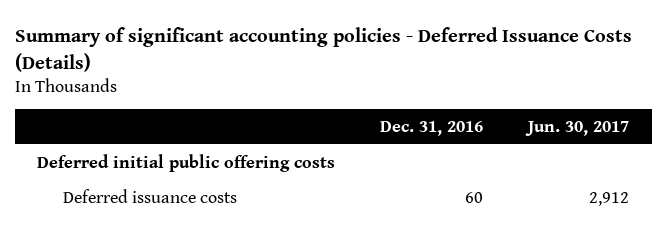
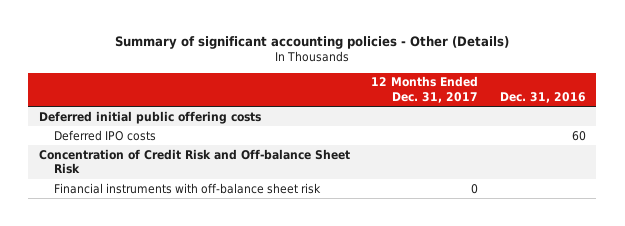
[15,26,633,72] Summary of significant accounting policies - Deferred Issuance Costs (Details) -> [115,35,510,49] Summary of significant accounting policies - Other (Details)
[525,120,630,136] Jun. 30, 2017 -> none
none -> [371,76,479,103] 12 Months Ended Dec. 31, 2017
[62,188,237,203] Deferred issuance costs -> [54,129,157,141] Deferred IPO costs
none -> [39,148,351,175] Concentration of Credit Risk and Off-balance Sheet Risk
none -> [54,182,322,194] Financial instruments with off-balance sheet risk

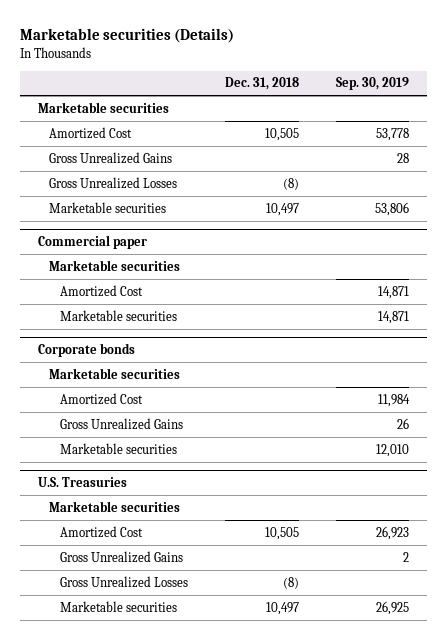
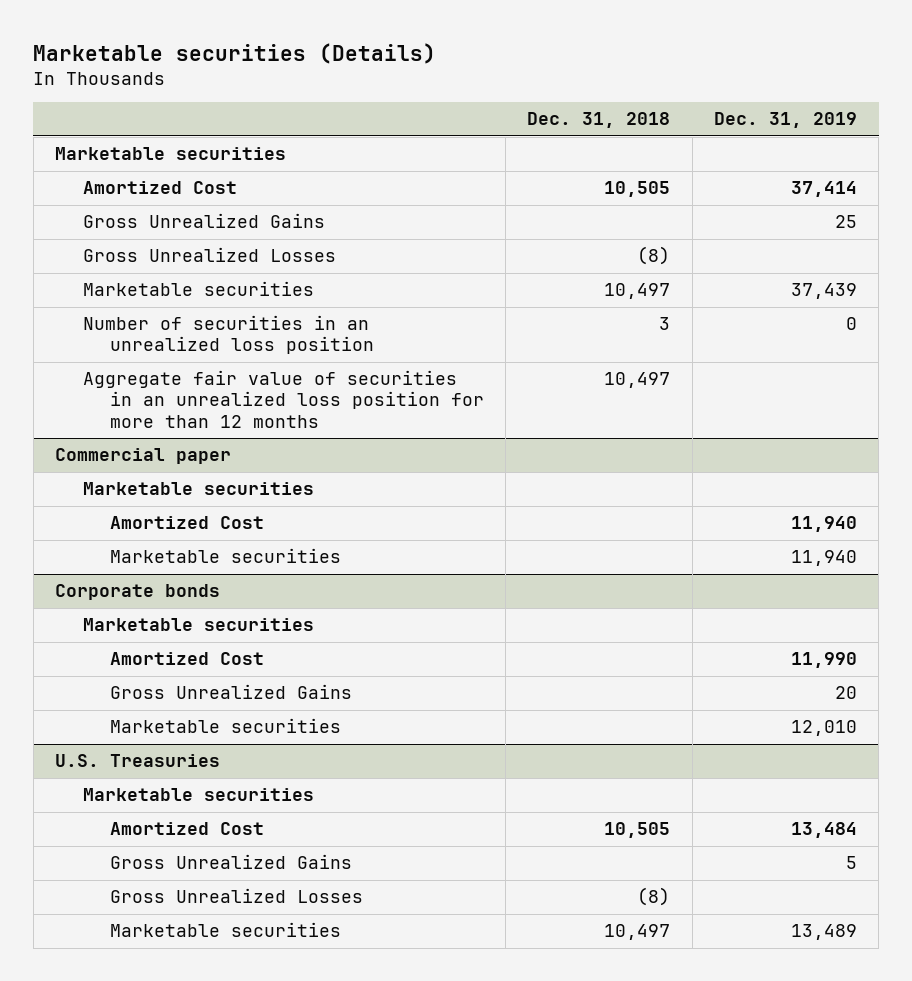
[335,77,409,91] Sep. 30, 2019 -> none
none -> [714,112,858,129] Dec. 31, 2019
none -> [82,315,374,355] Number of securities in an unrealized loss position
none -> [82,370,484,428] Aggregate fair value of securities in an unrealized loss position for more than 12 months

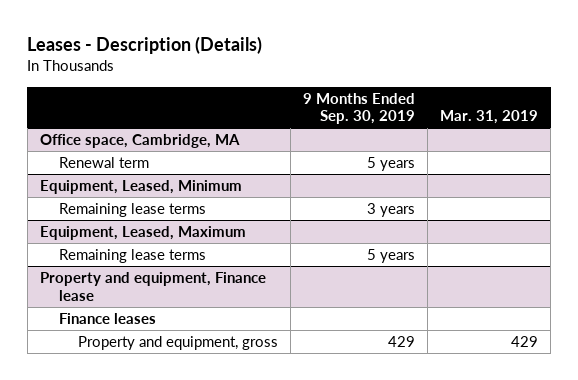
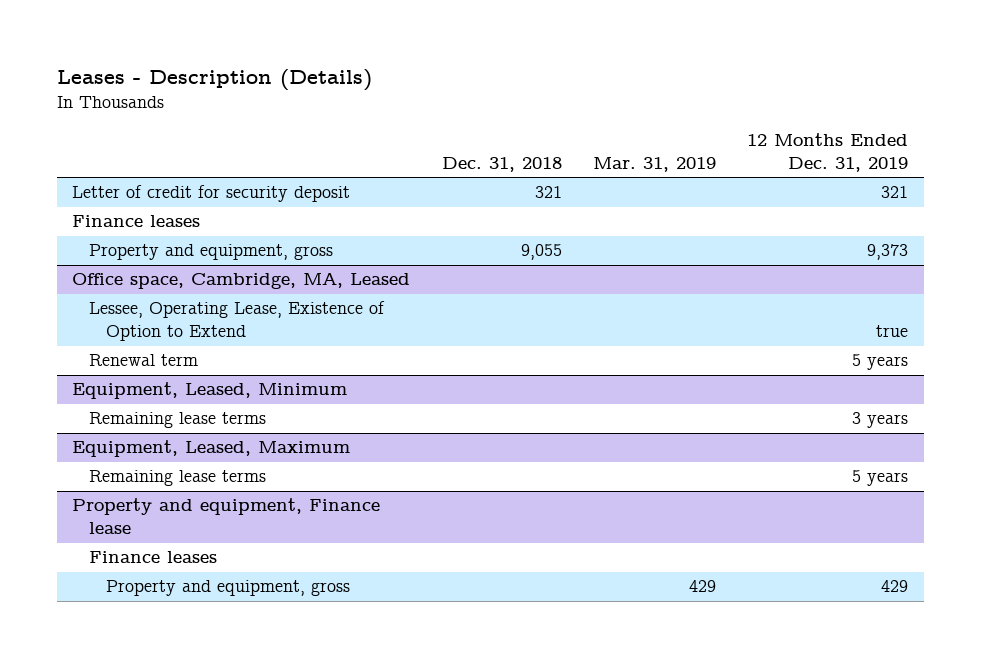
[302,92,415,125] 9 Months Ended Sep. 30, 2019 -> none
none -> [441,156,562,172] Dec. 31, 2018
none -> [747,133,909,172] 12 Months Ended Dec. 31, 2019
none -> [72,185,351,203] Letter of credit for security deposit
none -> [72,215,201,228] Finance leases
none -> [89,244,334,261] Property and equipment, gross
[40,133,241,148] Office space, Cambridge, MA -> [72,273,411,290] Office space, Cambridge, MA, Leased
none -> [89,301,386,342] Lessee, Operating Lease, Existence of Option to Extend

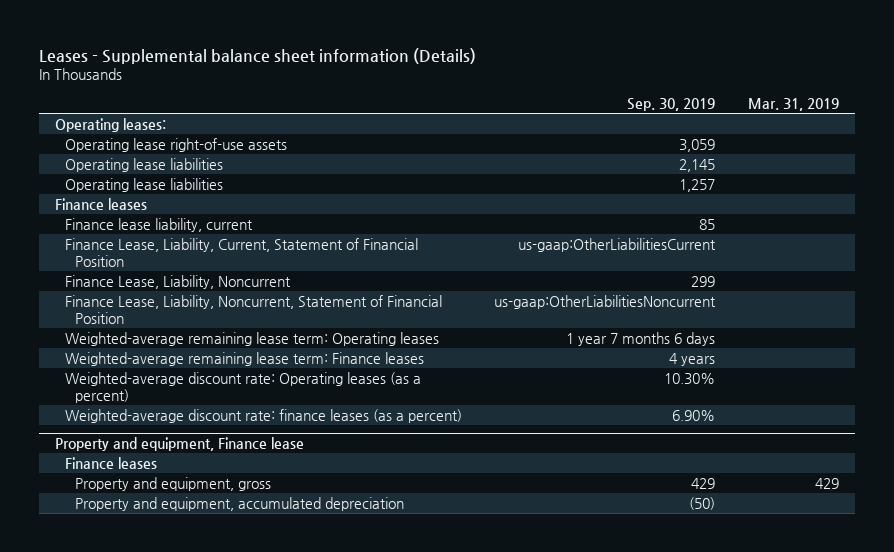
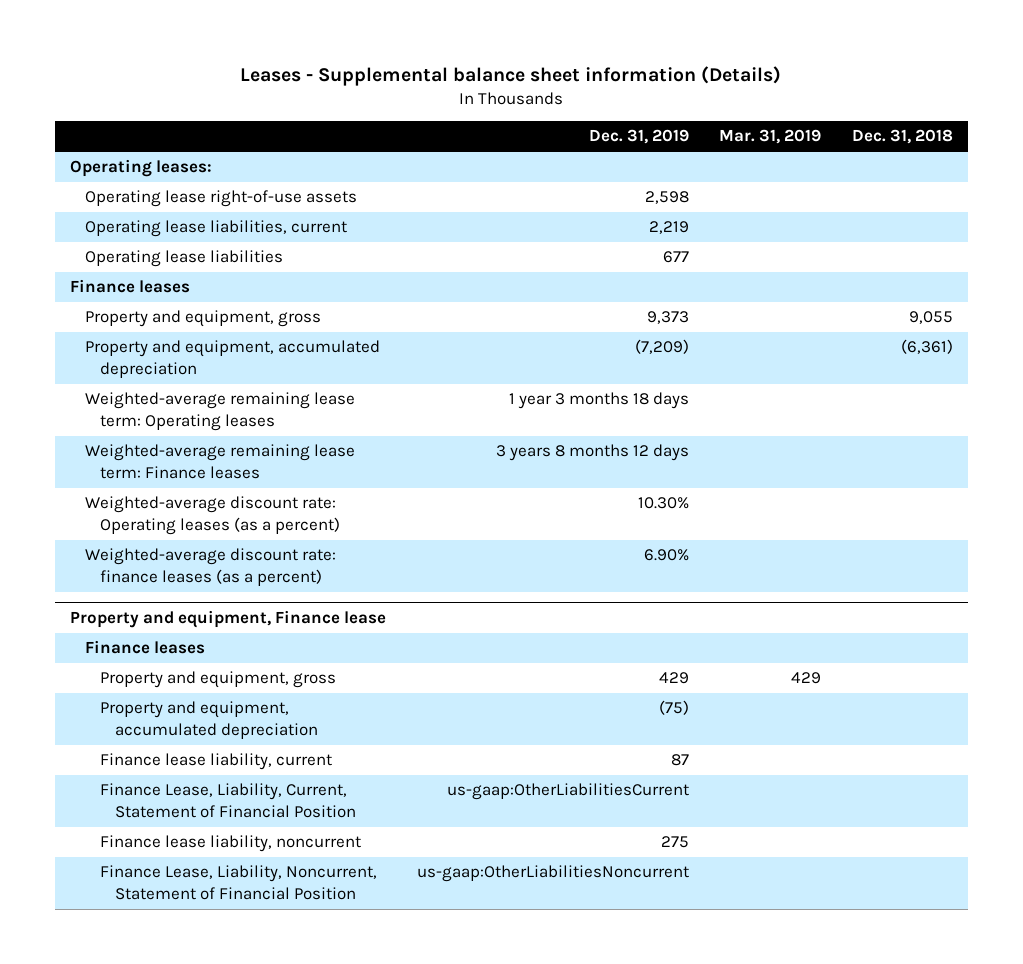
[627,98,716,112] Sep. 30, 2019 -> none
none -> [588,129,689,145] Dec. 31, 2019
none -> [851,129,953,145] Dec. 31, 2018
[65,157,224,172] Operating lease liabilities -> [85,220,348,238] Operating lease liabilities, current
[65,217,254,232] Finance lease liability, current -> none
[65,237,419,267] Finance Lease, Liability, Current, Statement of Financial Position -> none
[65,274,292,289] Finance Lease, Liability, Noncurrent -> none
[65,294,443,324] Finance Lease, Liability, Noncurrent, Statement of Financial Position -> none
none -> [85,310,322,328] Property and equipment, gross
none -> [85,340,381,378] Property and equipment, accumulated depreciation
none -> [100,753,333,771] Finance lease liability, current
none -> [100,783,357,818] Finance Lease, Liability, Current, Statement of Financial Position
none -> [100,835,362,853] Finance lease liability, noncurrent
none -> [100,865,378,900] Finance Lease, Liability, Noncurrent, Statement of Financial Position

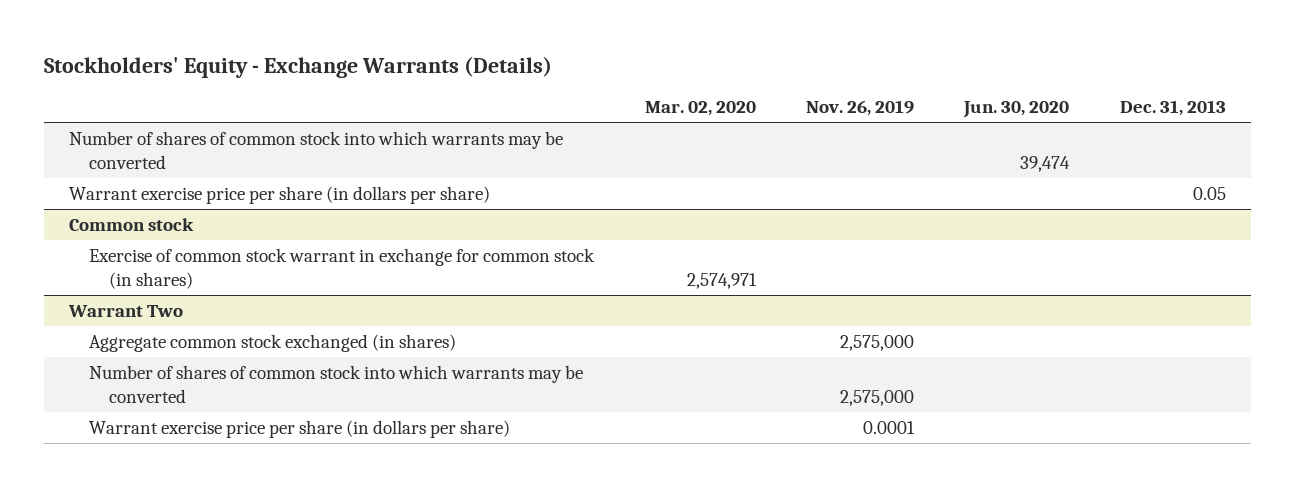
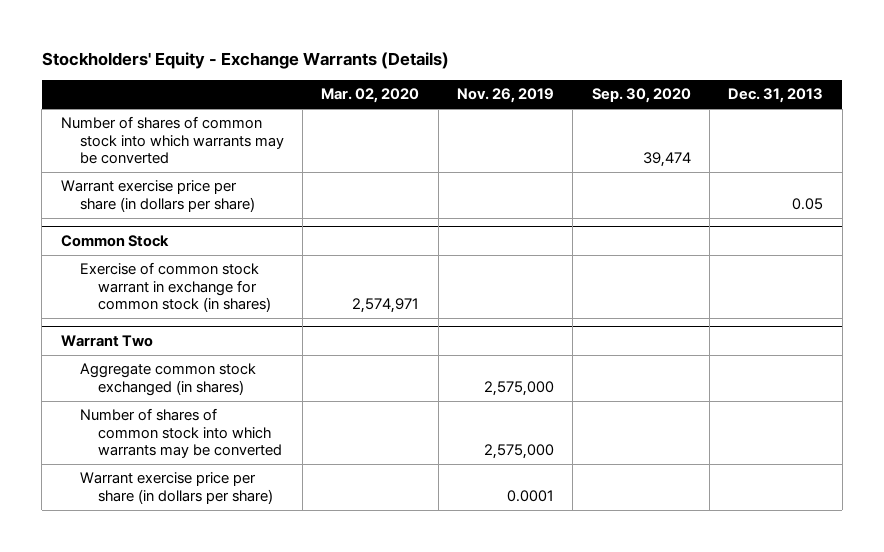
[963,101,1070,119] Jun. 30, 2020 -> none
none -> [591,88,691,104] Sep. 30, 2020
[69,217,195,231] Common stock -> [60,235,169,248] Common Stock

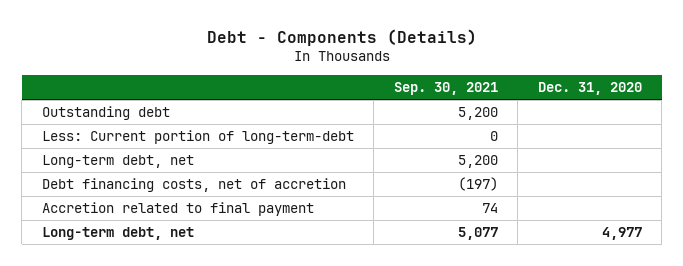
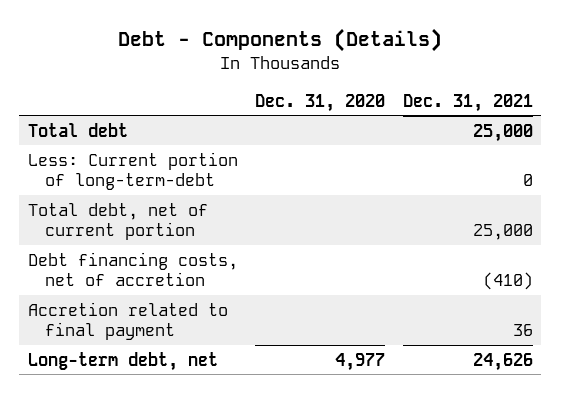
[393,82,498,96] Sep. 30, 2021 -> none
none -> [402,93,533,112] Dec. 31, 2021
[41,106,170,121] Outstanding debt -> [28,122,129,137] Total debt
[41,155,194,169] Long-term debt, net -> none
none -> [28,202,209,241] Total debt, net of current portion

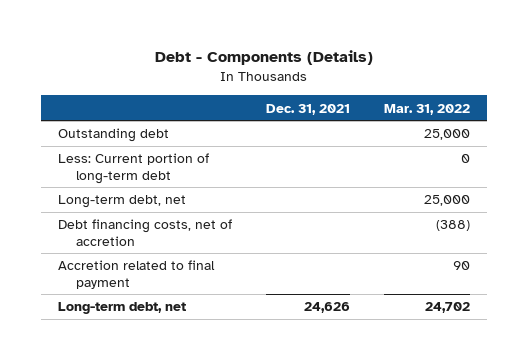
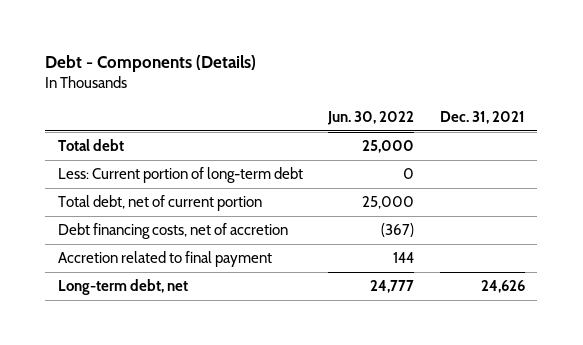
[383,103,470,115] Mar. 31, 2022 -> none
none -> [327,111,415,126] Jun. 30, 2022
[57,128,169,143] Outstanding debt -> [58,138,125,151] Total debt
[57,195,186,209] Long-term debt, net -> [58,194,263,211] Total debt, net of current portion

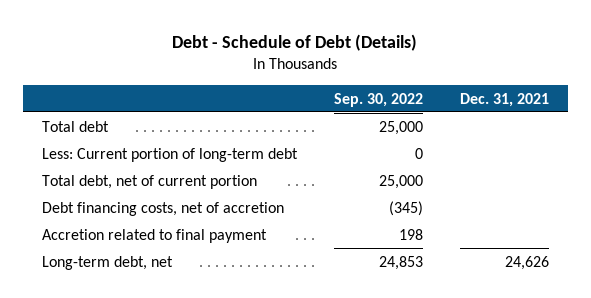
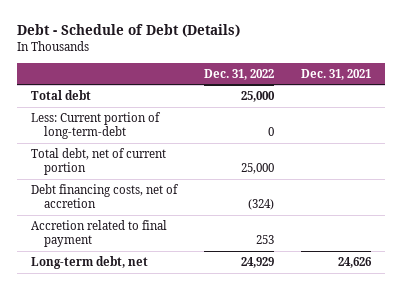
[333,92,423,107] Sep. 30, 2022 -> none
none -> [204,68,275,80] Dec. 31, 2022
[41,147,298,162] Less: Current portion of long-term debt -> [30,112,161,140] Less: Current portion of long-term-debt

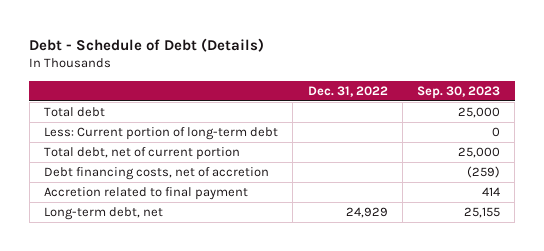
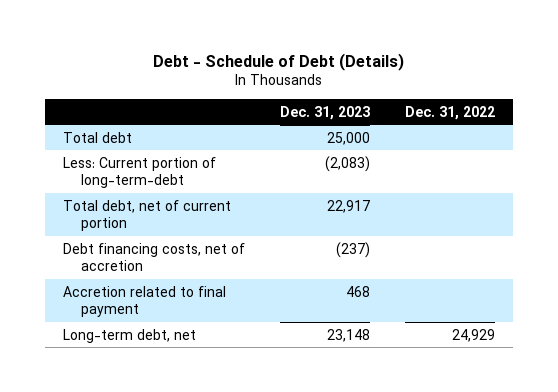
[417,85,501,99] Sep. 30, 2023 -> none
none -> [280,105,371,120] Dec. 31, 2023
[44,127,279,141] Less: Current portion of long-term debt -> [62,156,216,189] Less: Current portion of long-term-debt

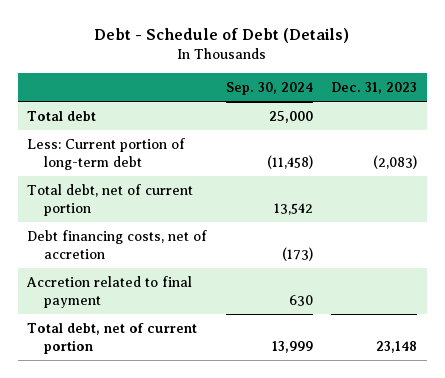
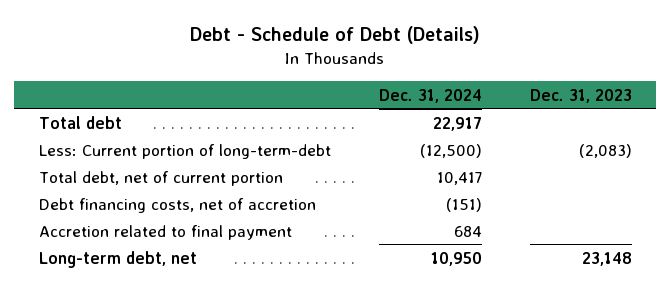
[225,82,313,96] Sep. 30, 2024 -> none
none -> [378,88,482,103] Dec. 31, 2024
[27,137,186,170] Less: Current portion of long-term debt -> [38,143,331,159] Less: Current portion of long-term-debt
[27,322,198,354] Total debt, net of current portion -> [38,250,197,268] Long-term debt, net

